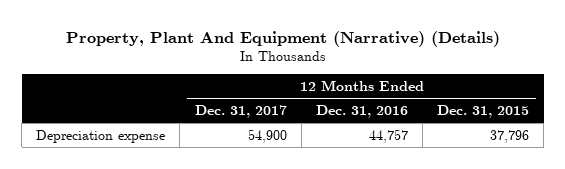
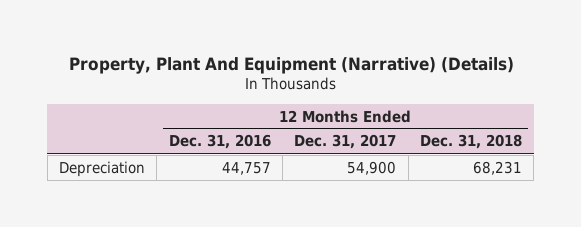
[437,105,530,119] Dec. 31, 2015 -> none
none -> [420,134,523,150] Dec. 31, 2018
[36,129,166,143] Depreciation expense -> [59,160,146,177] Depreciation

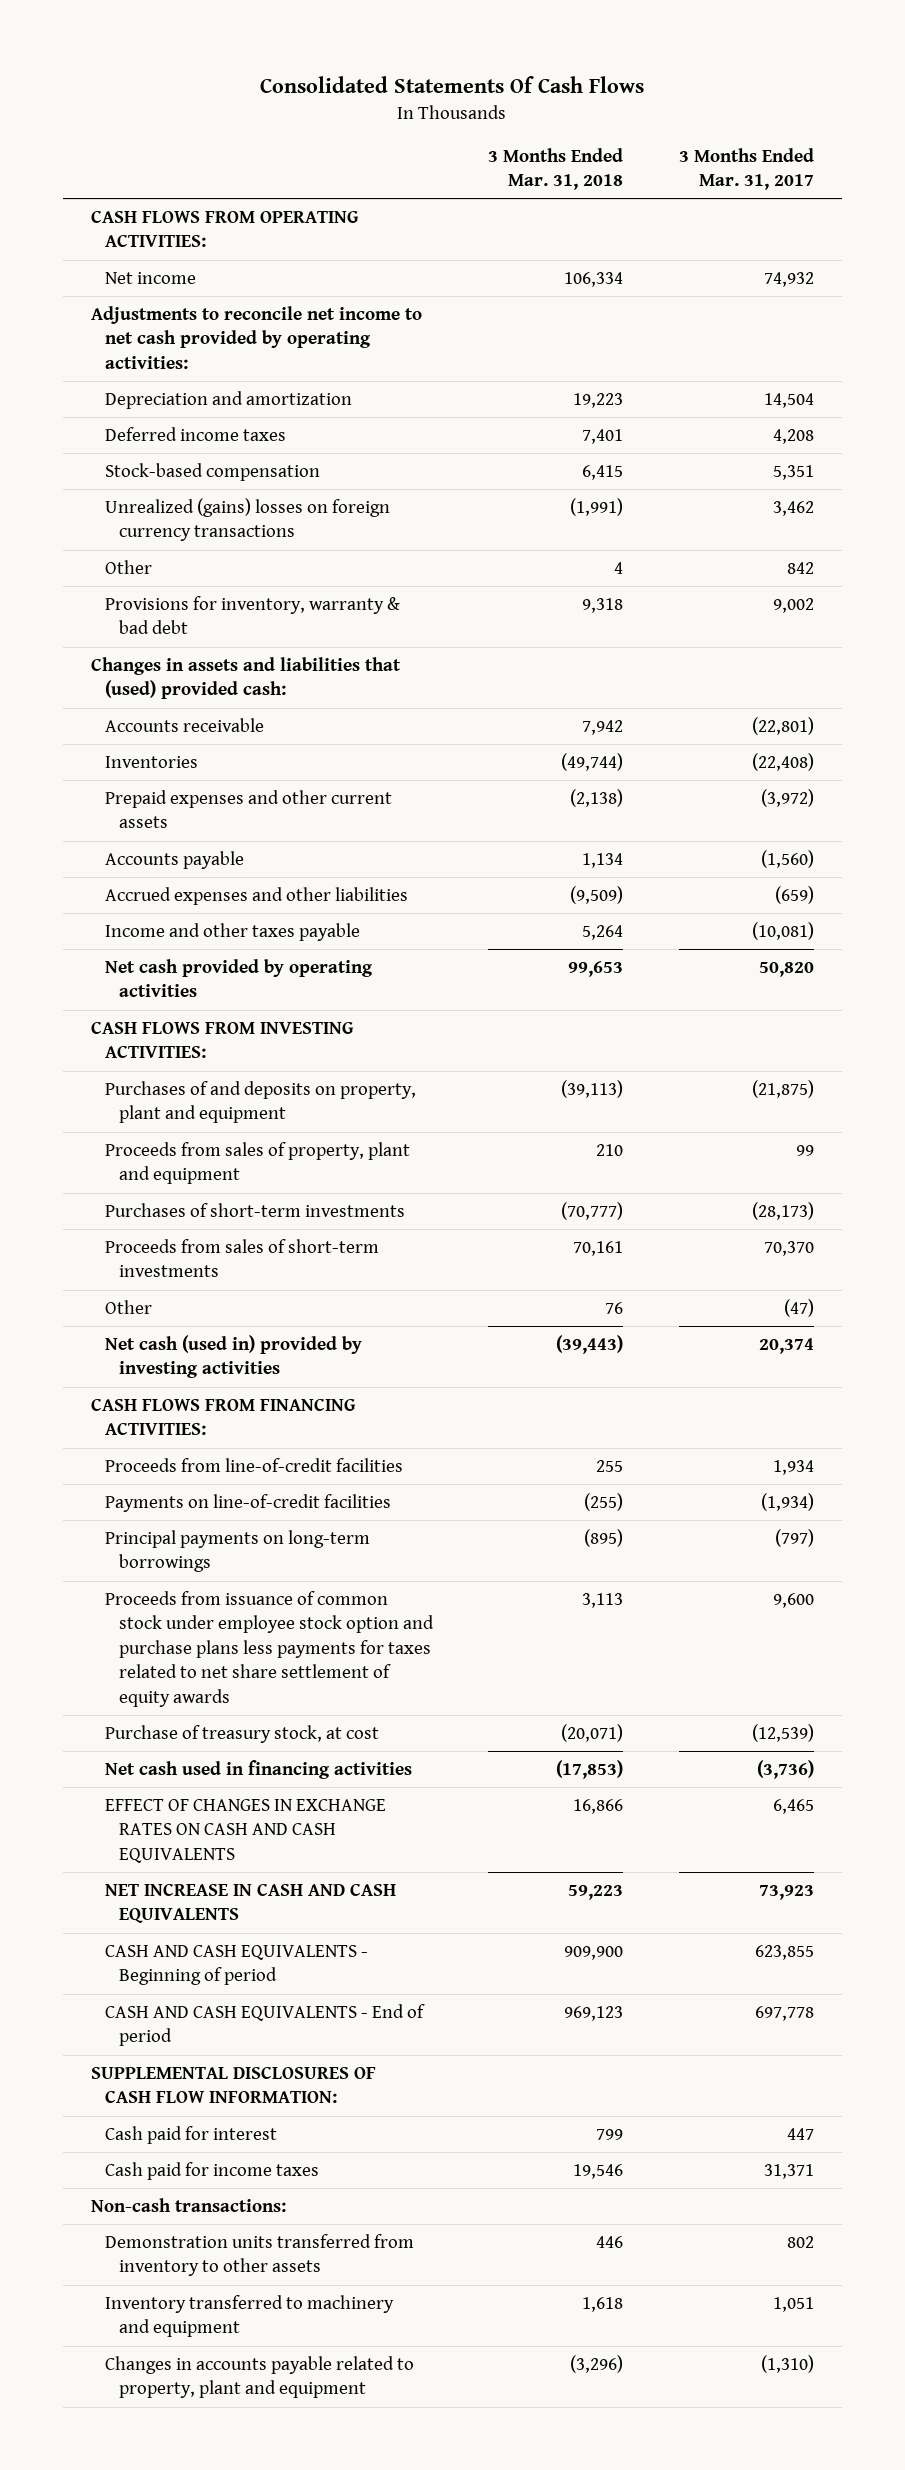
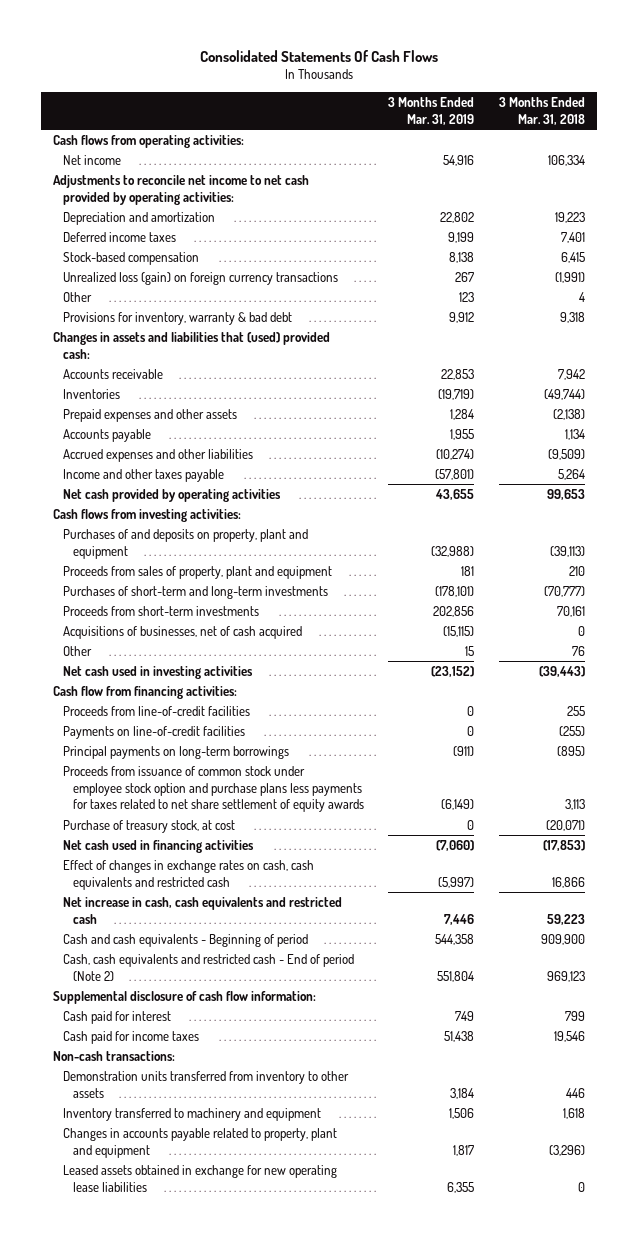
[678,147,814,191] 3 Months Ended Mar. 31, 2017 -> none
none -> [388,97,475,125] 3 Months Ended Mar. 31, 2019
[90,209,359,248] CASH FLOWS FROM OPERATING ACTIVITIES: -> [53,134,245,148] Cash flows from operating activities:
[104,497,390,542] Unrealized (gains) losses on foreign currency transactions -> [63,271,339,285] Unrealized loss (gain) on foreign currency transactions
[104,789,392,829] Prepaid expenses and other current assets -> [63,408,238,422] Prepaid expenses and other assets
[90,1020,354,1059] CASH FLOWS FROM INVESTING ACTIVITIES: -> [53,508,242,522] Cash flows from investing activities:
[104,1202,405,1217] Purchases of short-term investments -> [63,585,329,599] Purchases of short-term and long-term investments
[104,1238,379,1278] Proceeds from sales of short-term investments -> [63,605,260,616] Proceeds from short-term investments
none -> [63,625,303,639] Acquisitions of businesses, net of cash acquired
[104,1334,362,1379] Net cash (used in) provided by investing activities -> [63,665,254,679] Net cash used in investing activities
[90,1397,356,1436] CASH FLOWS FROM FINANCING ACTIVITIES: -> [53,685,238,699] Cash flow from financing activities:
[104,1798,386,1863] EFFECT OF CHANGES IN EXCHANGE RATES ON CASH AND CASH EQUIVALENTS -> [63,859,315,890] Effect of changes in exchange rates on cash, cash equivalents and restricted cash
[104,1882,396,1924] NET INCREASE IN CASH AND CASH EQUIVALENTS -> [63,896,343,924] Net increase in cash, cash equivalents and restricted cash
[104,1944,368,1986] CASH AND CASH EQUIVALENTS - Beginning of period -> [63,933,309,947] Cash and cash equivalents - Beginning of period
[104,2003,425,2047] CASH AND CASH EQUIVALENTS - End of period -> [63,953,355,981] Cash, cash equivalents and restricted cash - End of period (Note 2)
[90,2065,376,2104] SUPPLEMENTAL DISCLOSURES OF CASH FLOW INFORMATION: -> [53,990,317,1004] Supplemental disclosure of cash flow information:
none -> [63,1164,338,1192] Leased assets obtained in exchange for new operating lease liabilities

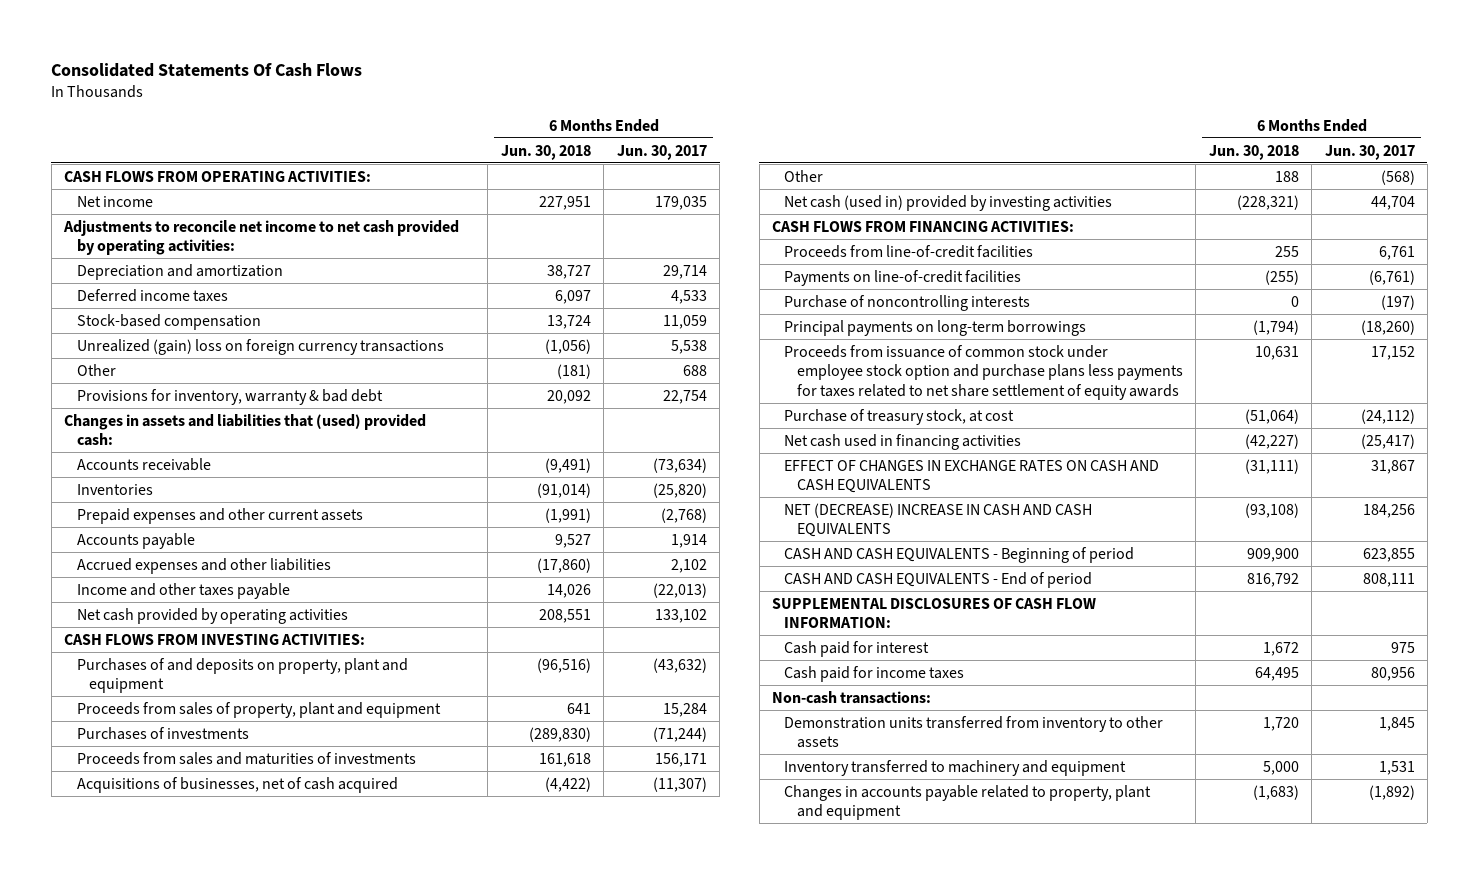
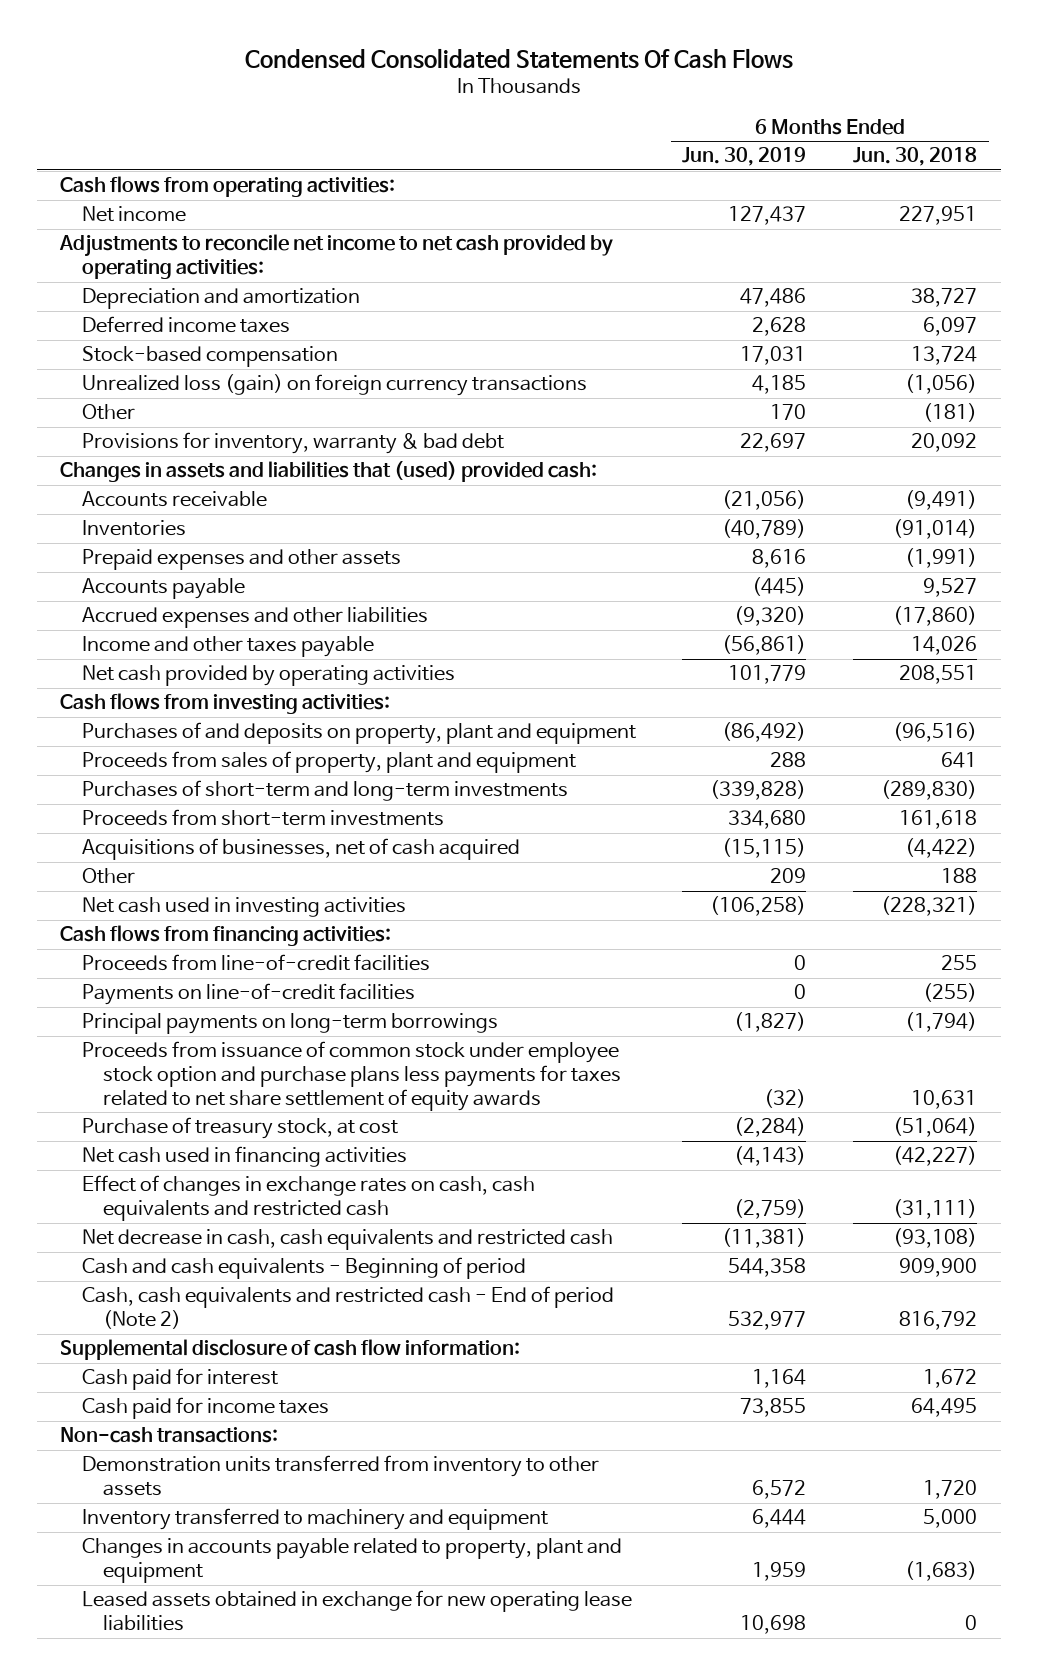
[51,62,363,77] Consolidated Statements Of Cash Flows -> [244,47,793,69] Condensed Consolidated Statements Of Cash Flows
[616,144,707,160] Jun. 30, 2017 -> none
none -> [682,147,807,167] Jun. 30, 2019
[64,170,372,182] CASH FLOWS FROM OPERATING ACTIVITIES: -> [60,176,396,198] Cash flows from operating activities:
[76,338,444,355] Unrealized (gain) loss on foreign currency transactions -> [81,374,587,397] Unrealized loss (gain) on foreign currency transactions
[76,507,363,524] Prepaid expenses and other current assets -> [81,549,401,571] Prepaid expenses and other assets
[64,633,366,645] CASH FLOWS FROM INVESTING ACTIVITIES: -> [60,693,391,715] Cash flows from investing activities:
[76,726,249,740] Purchases of investments -> [81,780,568,802] Purchases of short-term and long-term investments
[76,751,416,765] Proceeds from sales and maturities of investments -> [81,809,444,827] Proceeds from short-term investments
[784,194,1113,211] Net cash (used in) provided by investing activities -> [81,897,406,918] Net cash used in investing activities
[772,220,1075,232] CASH FLOWS FROM FINANCING ACTIVITIES: -> [60,925,392,947] Cash flows from financing activities:
[784,294,1031,311] Purchase of noncontrolling interests -> none
[784,459,1160,494] EFFECT OF CHANGES IN EXCHANGE RATES ON CASH AND CASH EQUIVALENTS -> [81,1175,535,1222] Effect of changes in exchange rates on cash, cash equivalents and restricted cash
[784,502,1093,538] NET (DECREASE) INCREASE IN CASH AND CASH EQUIVALENTS -> [81,1229,613,1251] Net decrease in cash, cash equivalents and restricted cash
[784,546,1135,563] CASH AND CASH EQUIVALENTS - Beginning of period -> [81,1257,526,1280] Cash and cash equivalents - Beginning of period
[784,571,1093,588] CASH AND CASH EQUIVALENTS - End of period -> [81,1286,614,1330] Cash, cash equivalents and restricted cash - End of period (Note 2)
[772,597,1097,629] SUPPLEMENTAL DISCLOSURES OF CASH FLOW INFORMATION: -> [60,1339,521,1361] Supplemental disclosure of cash flow information:
none -> [81,1590,632,1632] Leased assets obtained in exchange for new operating lease liabilities

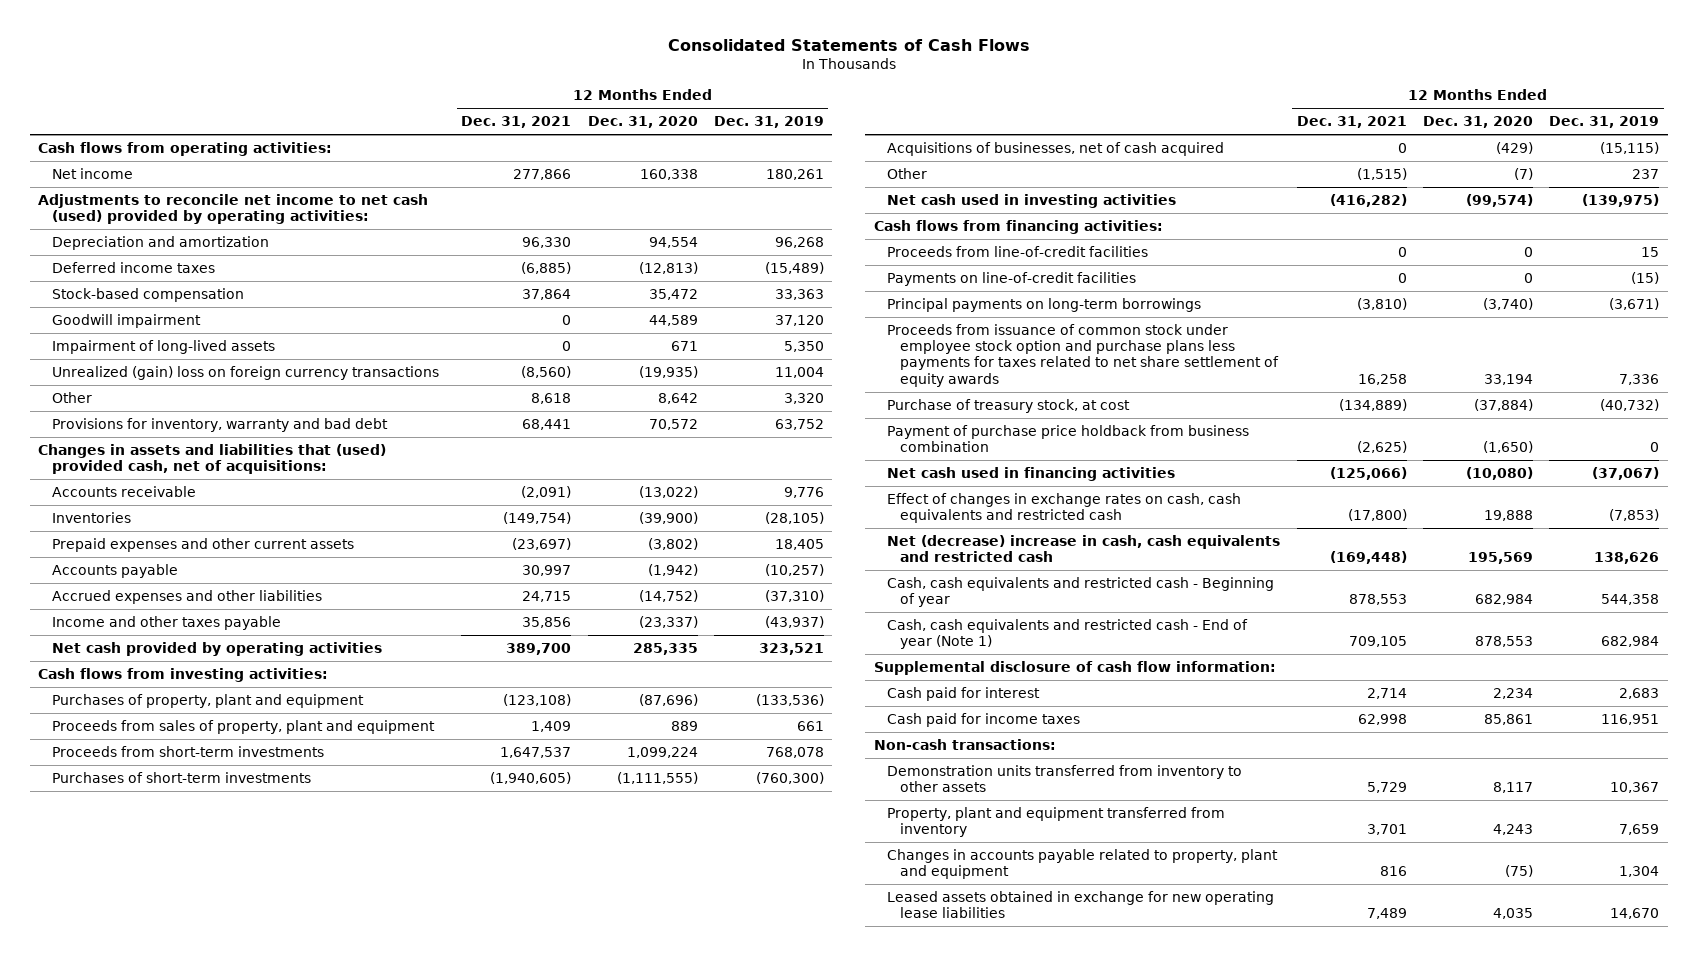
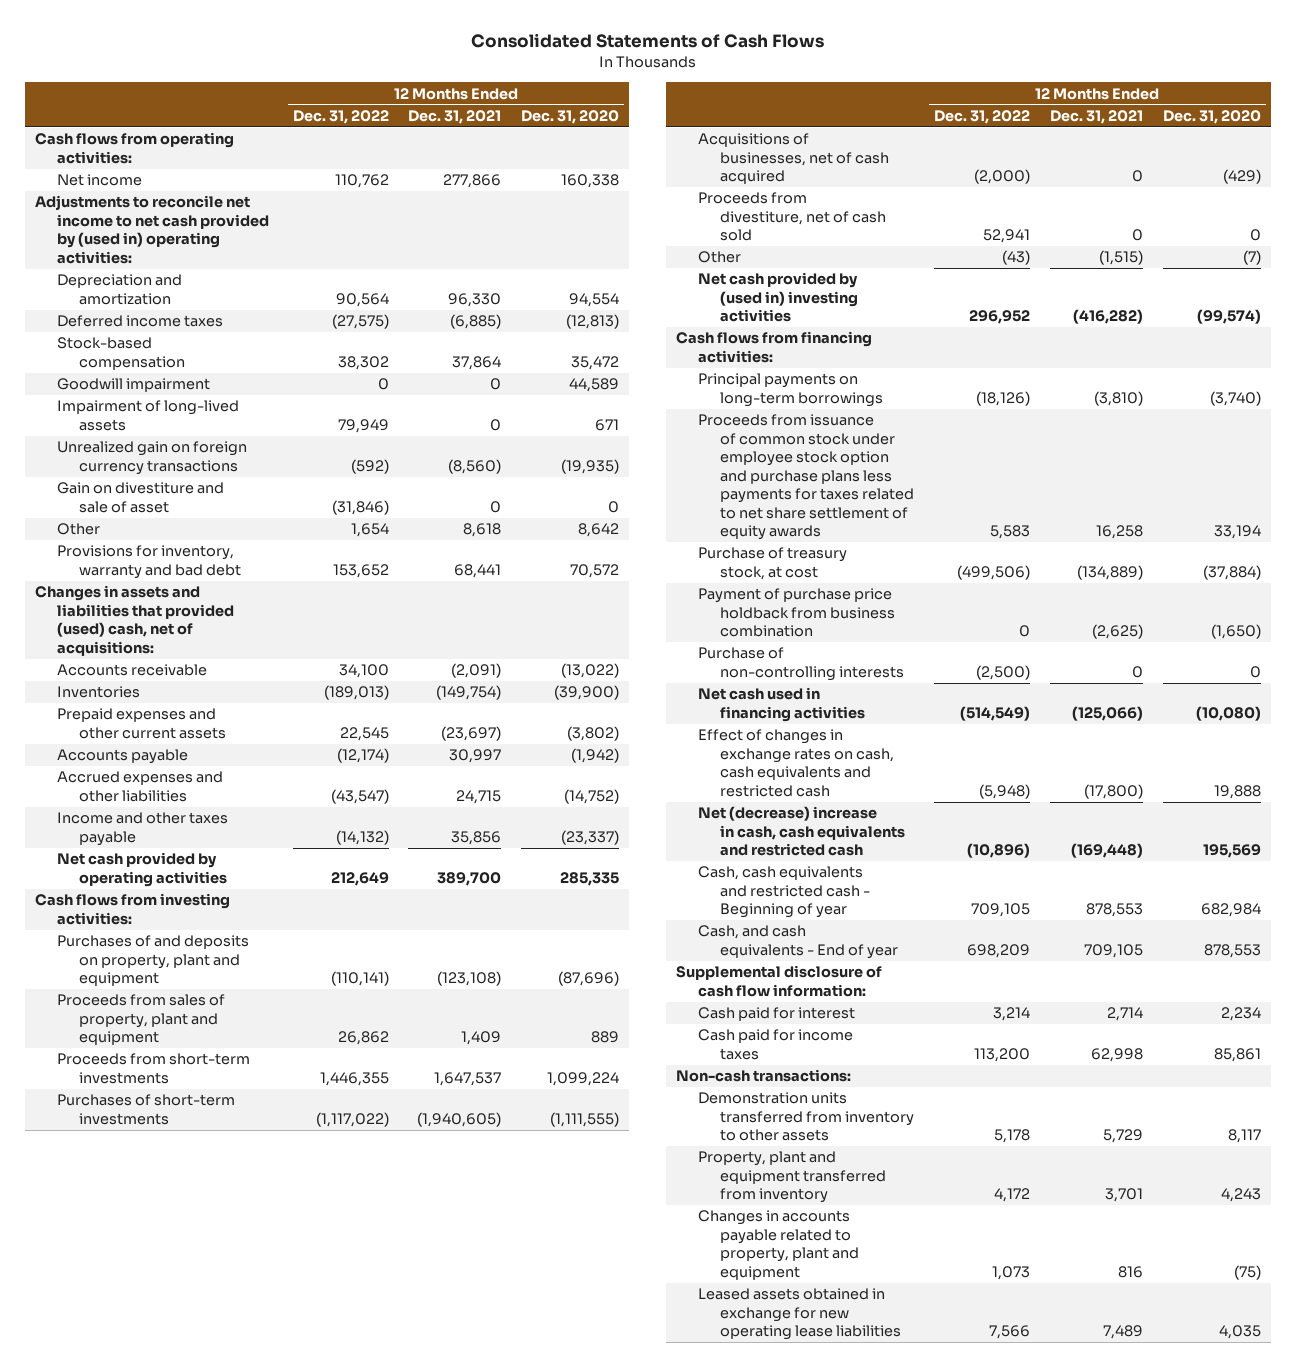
[714,115,825,128] Dec. 31, 2019 -> none
none -> [292,109,389,124] Dec. 31, 2022
[38,193,429,225] Adjustments to reconcile net income to net cash (used) provided by operating activities: -> [34,195,269,264] Adjustments to reconcile net income to net cash provided by (used in) operating activities:
[51,365,439,380] Unrealized (gain) loss on foreign currency transactions -> [56,441,247,475] Unrealized gain on foreign currency transactions
none -> [56,482,224,513] Gain on divestiture and sale of asset
[38,443,387,475] Changes in assets and liabilities that (used) provided cash, net of acquisitions: -> [34,585,234,656] Changes in assets and liabilities that provided (used) cash, net of acquisitions:
[51,693,364,708] Purchases of property, plant and equipment -> [56,935,249,987] Purchases of and deposits on property, plant and equipment
none -> [698,192,887,242] Proceeds from divestiture, net of cash sold
[887,193,1177,208] Net cash used in investing activities -> [698,272,859,323] Net cash provided by (used in) investing activities
[887,245,1149,257] Proceeds from line-of-credit facilities -> none
[887,271,1137,286] Payments on line-of-credit facilities -> none
none -> [698,647,905,681] Purchase of non-controlling interests
[887,618,1249,650] Cash, cash equivalents and restricted cash - End of year (Note 1) -> [698,925,899,959] Cash, and cash equivalents - End of year

